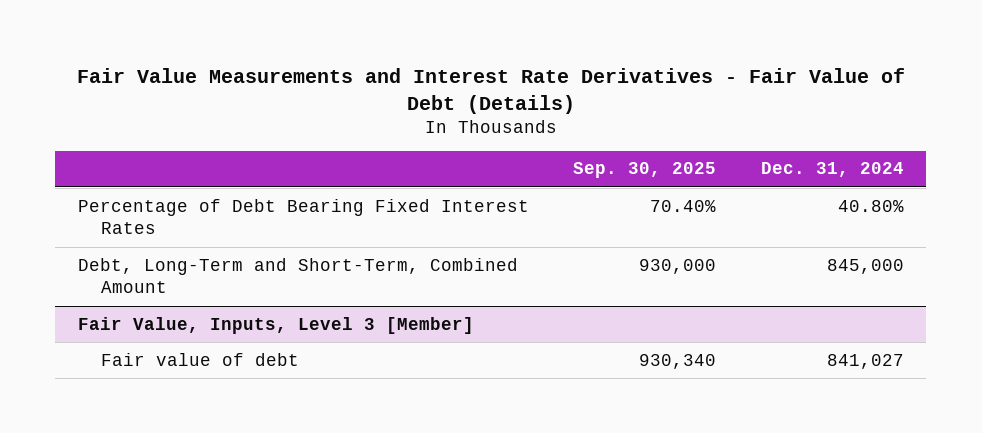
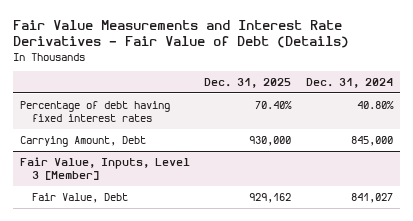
[573,162,717,179] Sep. 30, 2025 -> none
none -> [204,78,292,89] Dec. 31, 2025
[77,198,529,235] Percentage of Debt Bearing Fixed Interest Rates -> [20,100,171,123] Percentage of debt having fixed interest rates
[77,257,518,294] Debt, Long-Term and Short-Term, Combined Amount -> [20,135,147,147] Carrying Amount, Debt
[100,352,299,366] Fair value of debt -> [31,192,128,203] Fair Value, Debt

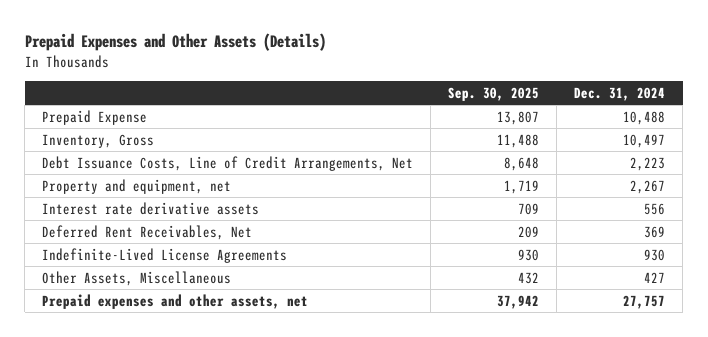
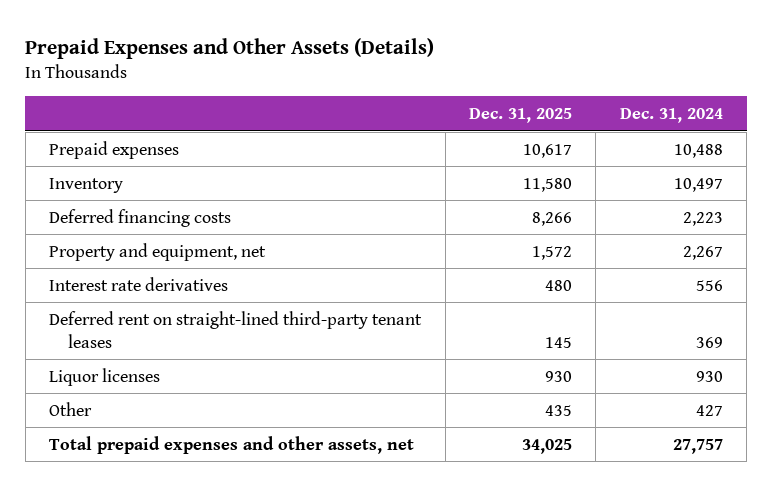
[448,86,540,101] Sep. 30, 2025 -> none
none -> [469,108,573,124] Dec. 31, 2025
[42,109,148,125] Prepaid Expense -> [49,140,180,159] Prepaid expenses
[42,133,155,148] Inventory, Gross -> [49,177,124,193] Inventory
[42,155,414,171] Debt Issuance Costs, Line of Credit Arrangements, Net -> [49,208,232,227] Deferred financing costs
[42,201,260,215] Interest rate derivative assets -> [49,276,229,291] Interest rate derivatives
[42,224,253,240] Deferred Rent Receivables, Net -> [49,310,423,348] Deferred rent on straight-lined third-party tenant leases
[42,247,288,263] Indefinite-Lived License Agreements -> [49,367,161,386] Liquor licenses
[42,270,232,286] Other Assets, Miscellaneous -> [49,401,93,416] Other
[42,293,309,309] Prepaid expenses and other assets, net -> [49,435,415,454] Total prepaid expenses and other assets, net

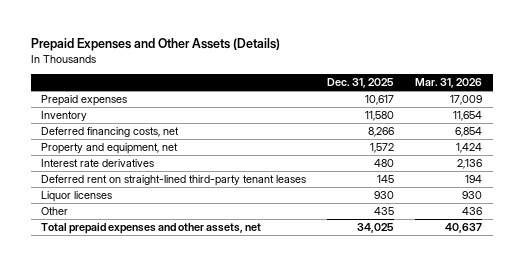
[619,108,723,124] Dec. 31, 2024 -> none
none -> [415,78,483,89] Mar. 31, 2026
[49,208,232,227] Deferred financing costs -> [41,127,180,138] Deferred financing costs, net

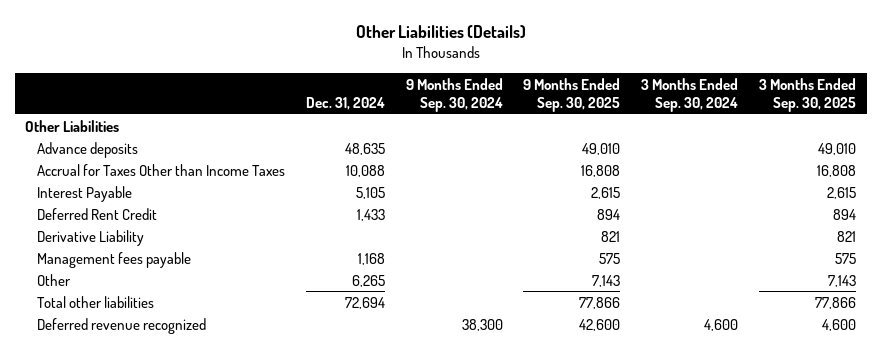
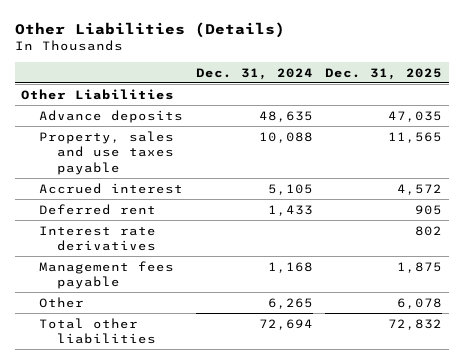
[405,77,503,113] 9 Months Ended Sep. 30, 2024 -> none
[523,77,621,113] 9 Months Ended Sep. 30, 2025 -> none
[641,77,739,113] 3 Months Ended Sep. 30, 2024 -> none
[759,77,857,113] 3 Months Ended Sep. 30, 2025 -> none
none -> [325,67,443,80] Dec. 31, 2025
[36,163,285,176] Accrual for Taxes Other than Income Taxes -> [39,130,175,175] Property, sales and use taxes payable
[36,185,132,202] Interest Payable -> [39,182,184,194] Accrued interest
[36,207,157,220] Deferred Rent Credit -> [39,203,157,215] Deferred rent
[36,229,144,246] Derivative Liability -> [39,225,157,252] Interest rate derivatives
[36,317,206,334] Deferred revenue recognized -> none

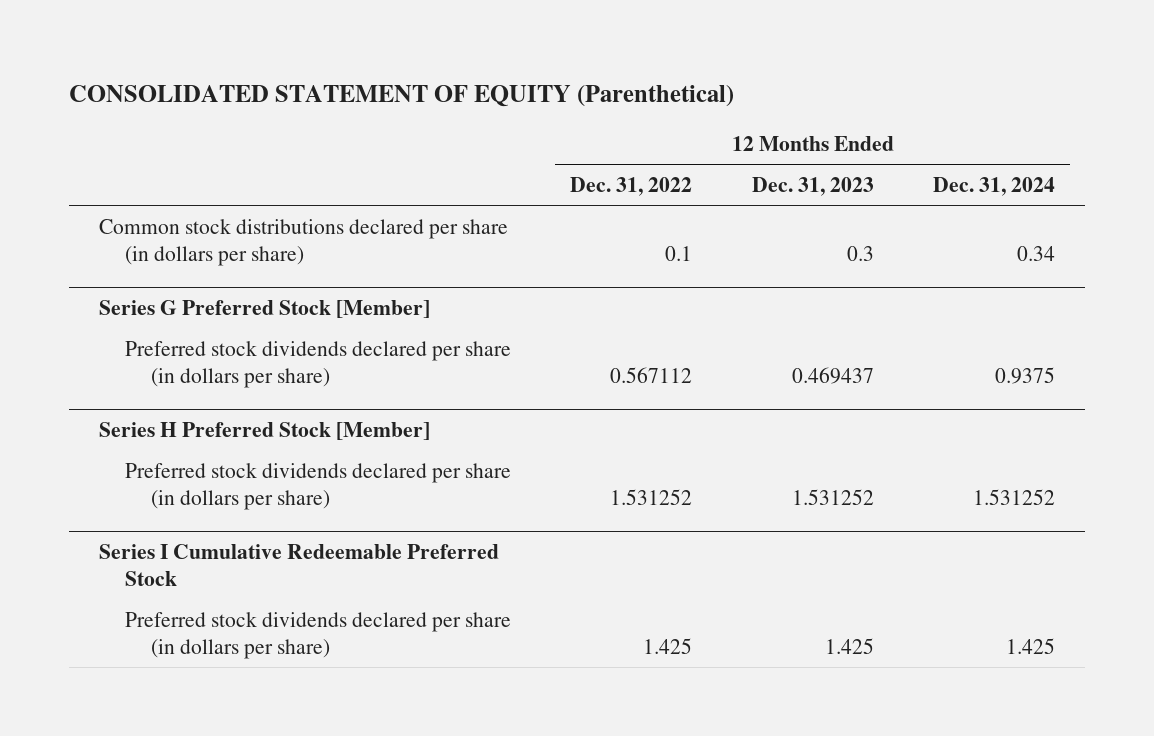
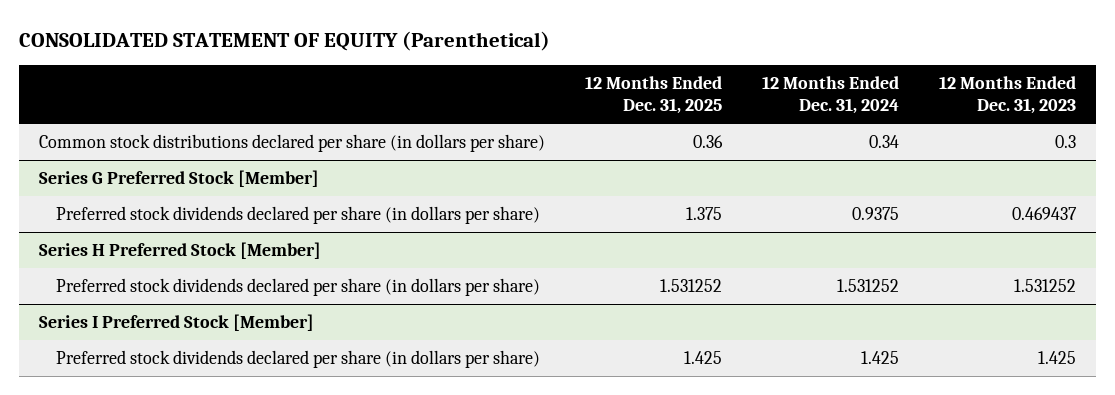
[570,176,693,196] Dec. 31, 2022 -> none
none -> [585,75,723,115] 12 Months Ended Dec. 31, 2025
[98,544,499,587] Series I Cumulative Redeemable Preferred Stock -> [38,314,314,332] Series I Preferred Stock [Member]

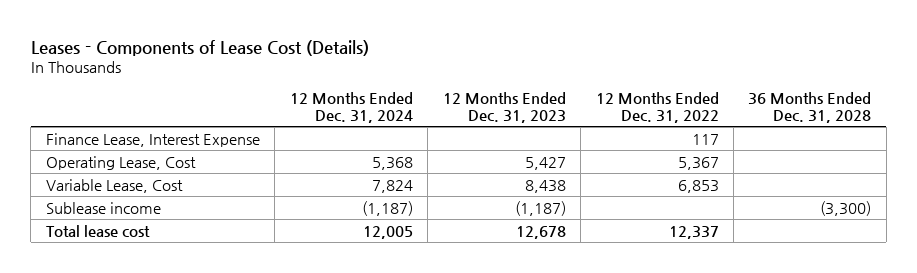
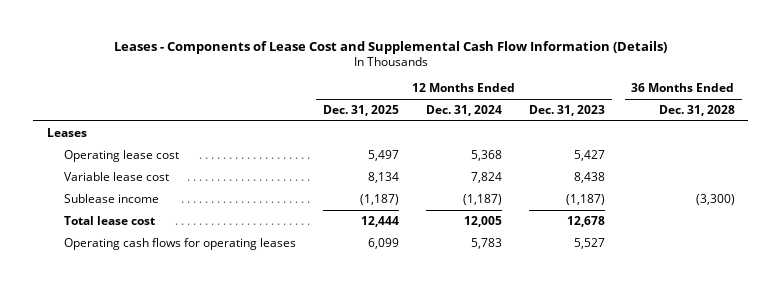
[30,40,369,57] Leases - Components of Lease Cost (Details) -> [113,40,667,54] Leases - Components of Lease Cost and Supplemental Cash Flow Information (Details)
[595,92,719,123] 12 Months Ended Dec. 31, 2022 -> none
none -> [323,104,400,116] Dec. 31, 2025
[45,132,260,147] Finance Lease, Interest Expense -> none
none -> [46,127,87,137] Leases
[45,155,196,170] Operating Lease, Cost -> [64,149,180,162] Operating lease cost
[45,178,183,193] Variable Lease, Cost -> [64,171,170,181] Variable lease cost
none -> [64,237,297,250] Operating cash flows for operating leases

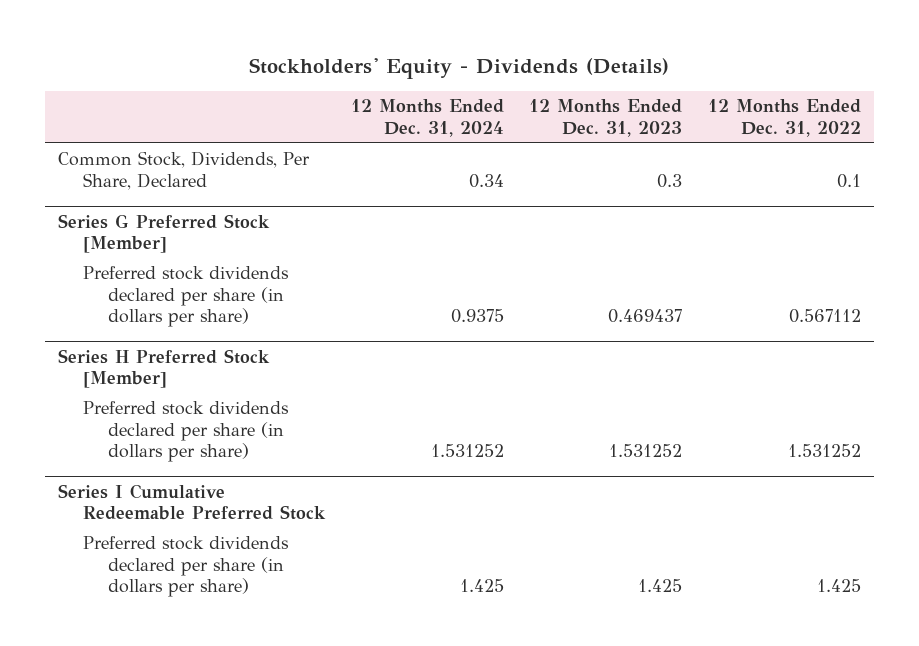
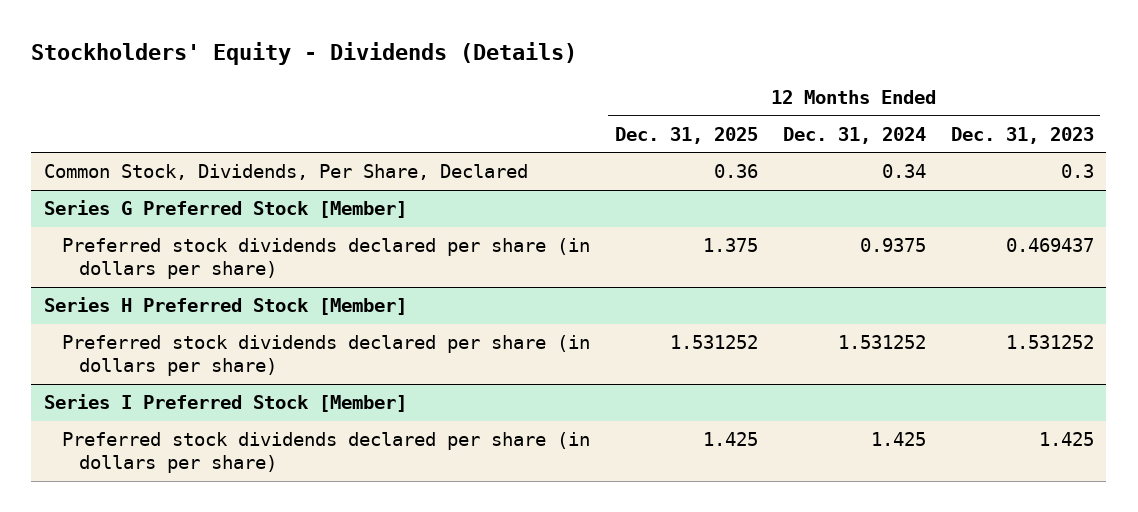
[707,99,861,137] 12 Months Ended Dec. 31, 2022 -> none
none -> [614,126,758,144] Dec. 31, 2025
[58,483,326,521] Series I Cumulative Redeemable Preferred Stock -> [43,394,407,413] Series I Preferred Stock [Member]

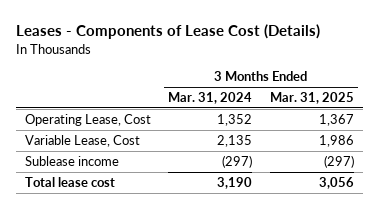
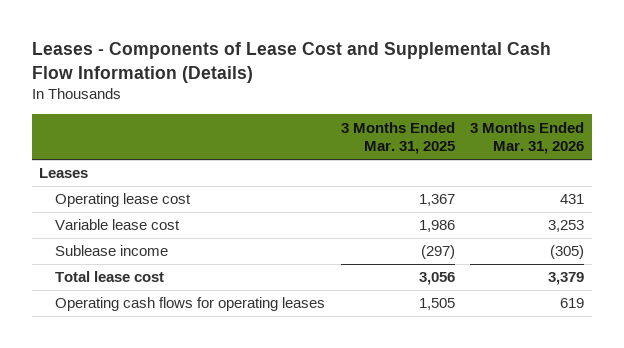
[16,24,321,40] Leases - Components of Lease Cost (Details) -> [31,42,551,83] Leases - Components of Lease Cost and Supplemental Cash Flow Information (Details)
[168,91,253,104] Mar. 31, 2024 -> none
none -> [470,121,585,155] 3 Months Ended Mar. 31, 2026
none -> [39,168,89,179] Leases
[24,113,151,126] Operating Lease, Cost -> [55,193,192,208] Operating lease cost
[24,134,140,147] Variable Lease, Cost -> [55,219,181,231] Variable lease cost
none -> [55,297,326,312] Operating cash flows for operating leases

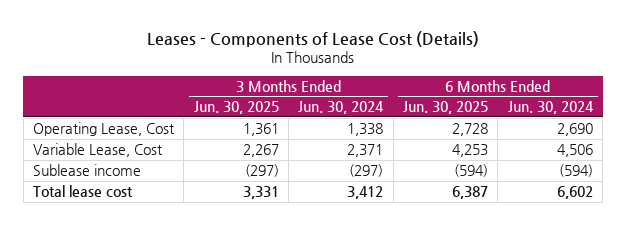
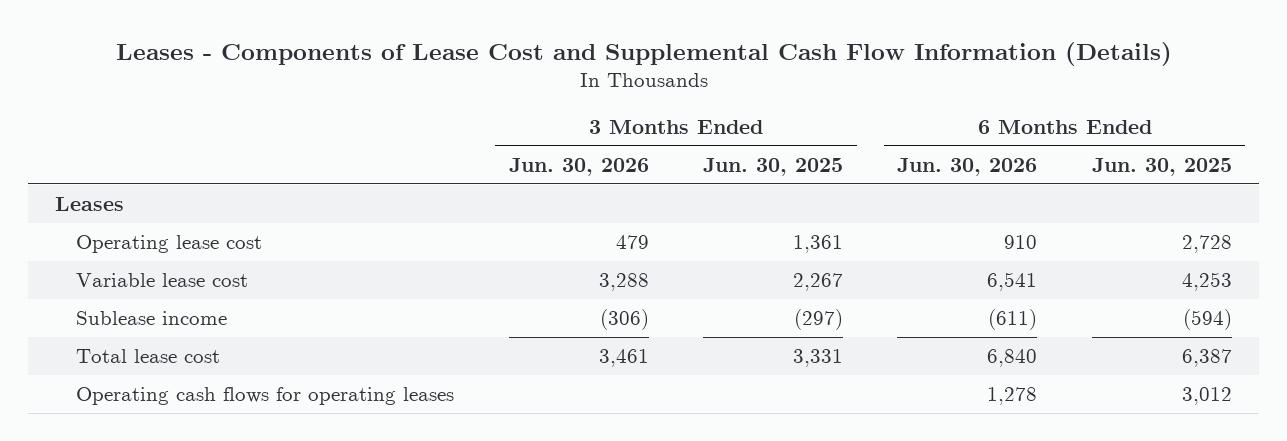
[146,31,479,48] Leases - Components of Lease Cost (Details) -> [115,41,1172,66] Leases - Components of Lease Cost and Supplemental Cash Flow Information (Details)
[298,101,385,115] Jun. 30, 2024 -> none
[507,101,594,115] Jun. 30, 2024 -> none
none -> [508,157,649,176] Jun. 30, 2026
none -> [897,157,1038,176] Jun. 30, 2026
none -> [55,196,125,211] Leases
[33,121,176,136] Operating Lease, Cost -> [76,234,263,253] Operating lease cost
[33,142,164,157] Variable Lease, Cost -> [76,272,249,287] Variable lease cost
none -> [76,386,455,405] Operating cash flows for operating leases

